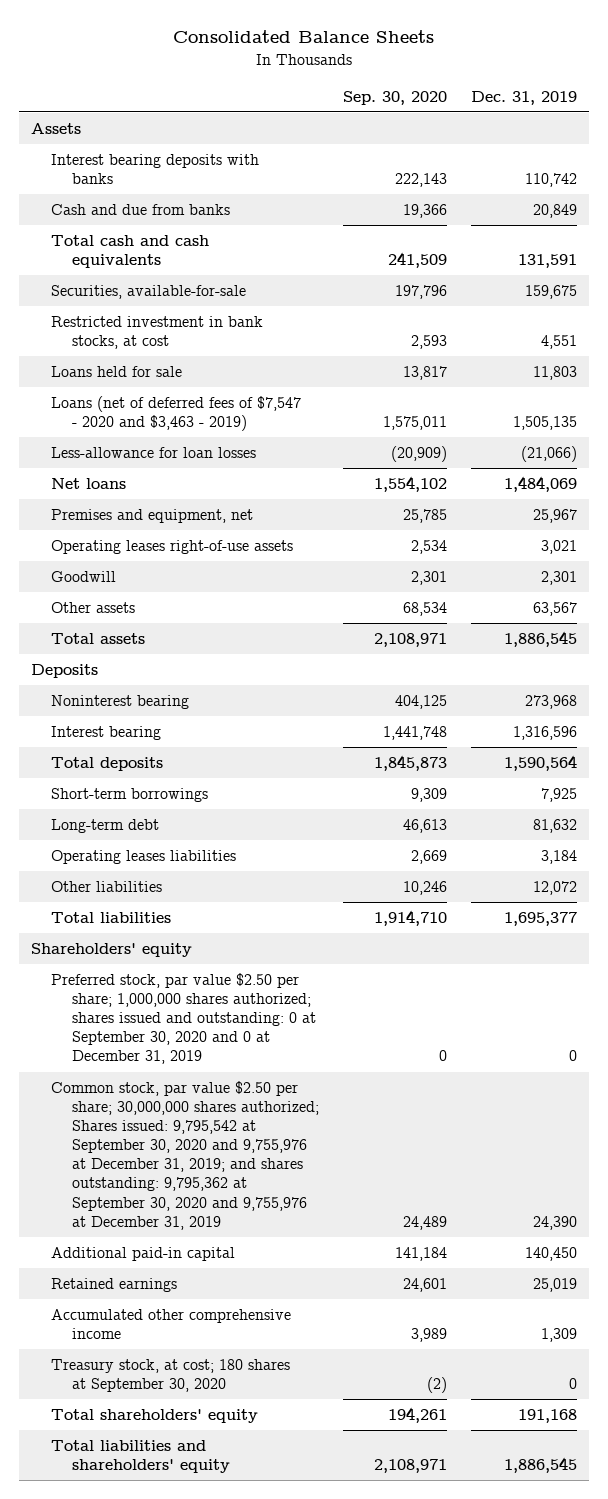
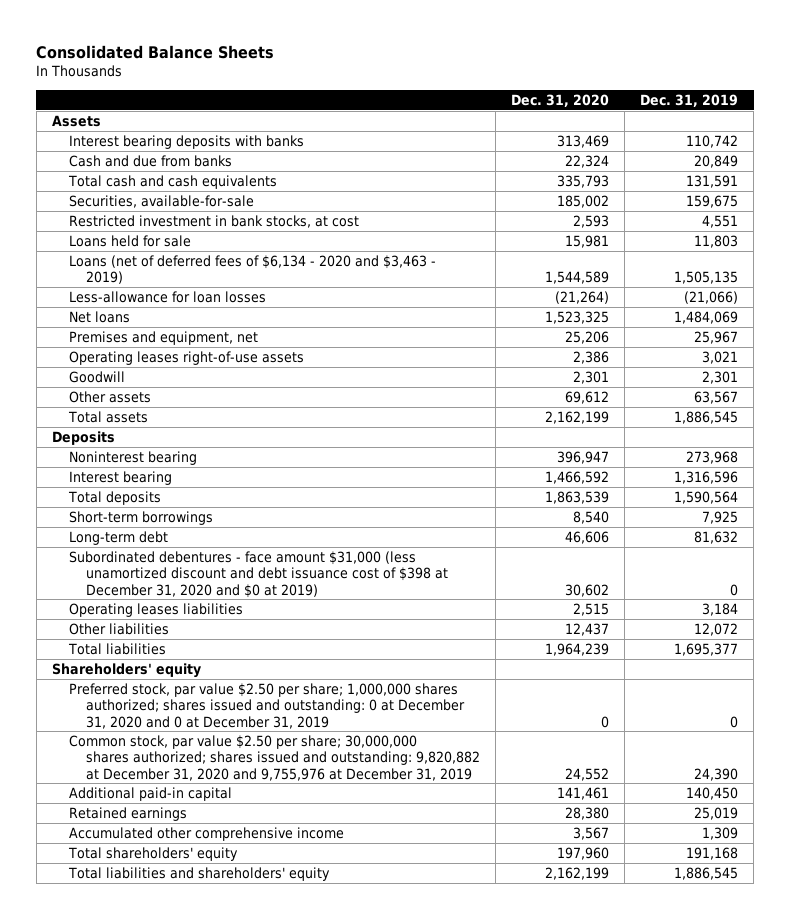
[342,90,447,105] Sep. 30, 2020 -> none
none -> [510,94,609,108] Dec. 31, 2020
[51,396,302,432] Loans (net of deferred fees of $7,547 - 2020 and $3,463 - 2019) -> [68,254,436,285] Loans (net of deferred fees of $6,134 - 2020 and $3,463 - 2019)
none -> [68,550,448,598] Subordinated debentures - face amount $31,000 (less unamortized discount and debt issuance cost of $398 at December 31, 2020 and $0 at 2019)
[51,973,316,1065] Preferred stock, par value $2.50 per share; 1,000,000 shares authorized; shares issued and outstanding: 0 at September 30, 2020 and 0 at December 31, 2019 -> [68,682,465,729] Preferred stock, par value $2.50 per share; 1,000,000 shares authorized; shares issued and outstanding: 0 at December 31, 2020 and 0 at December 31, 2019
[51,1081,319,1230] Common stock, par value $2.50 per share; 30,000,000 shares authorized; Shares issued: 9,795,542 at September 30, 2020 and 9,755,976 at December 31, 2019; and shares outstanding: 9,795,362 at September 30, 2020 and 9,755,976 at December 31, 2019 -> [68,734,480,781] Common stock, par value $2.50 per share; 30,000,000 shares authorized; shares issued and outstanding: 9,820,882 at December 31, 2020 and 9,755,976 at December 31, 2019
[51,1359,291,1393] Treasury stock, at cost; 180 shares at September 30, 2020 -> none

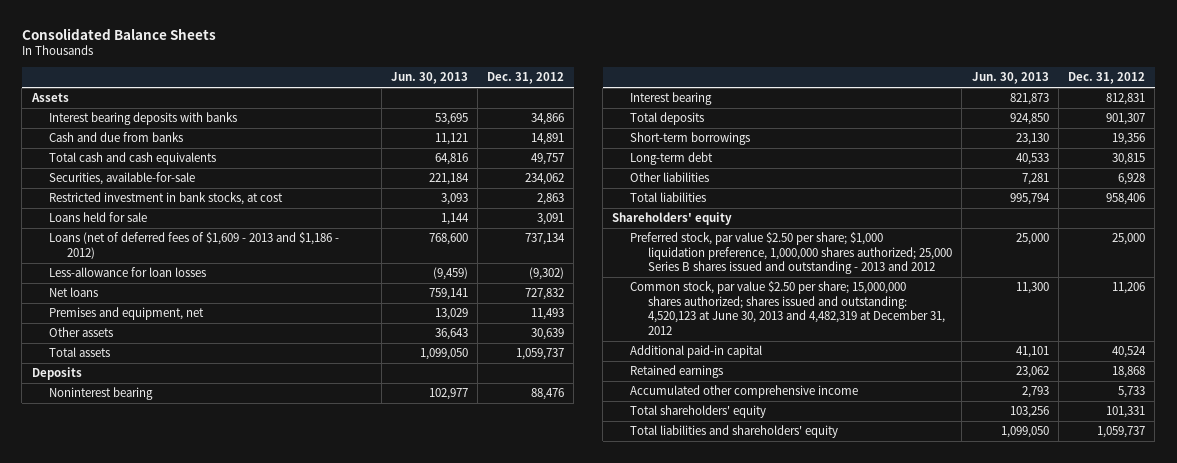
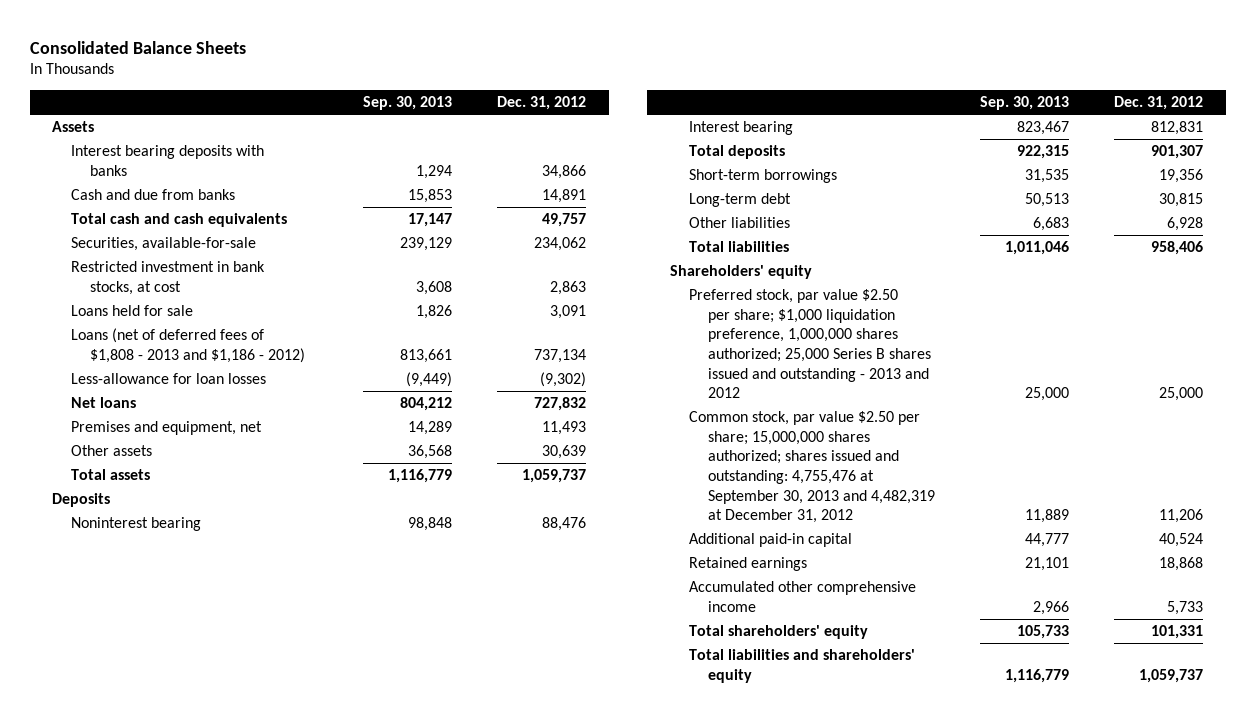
[390,72,468,85] Jun. 30, 2013 -> none
none -> [362,96,452,111] Sep. 30, 2013
[49,232,340,259] Loans (net of deferred fees of $1,609 - 2013 and $1,186 - 2012) -> [71,328,306,363] Loans (net of deferred fees of $1,808 - 2013 and $1,186 - 2012)
[630,281,946,335] Common stock, par value $2.50 per share; 15,000,000 shares authorized; shares issued and outstanding: 4,520,123 at June 30, 2013 and 4,482,319 at December 31, 2012 -> [688,411,935,524] Common stock, par value $2.50 per share; 15,000,000 shares authorized; shares issued and outstanding: 4,755,476 at September 30, 2013 and 4,482,319 at December 31, 2012

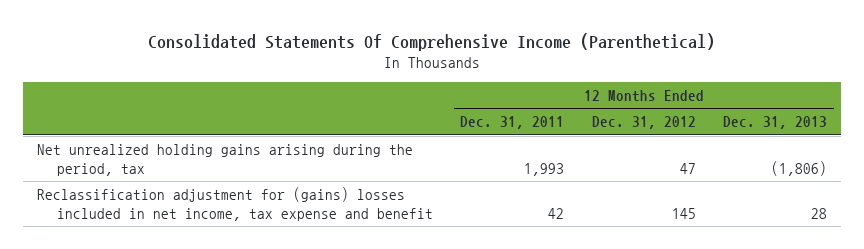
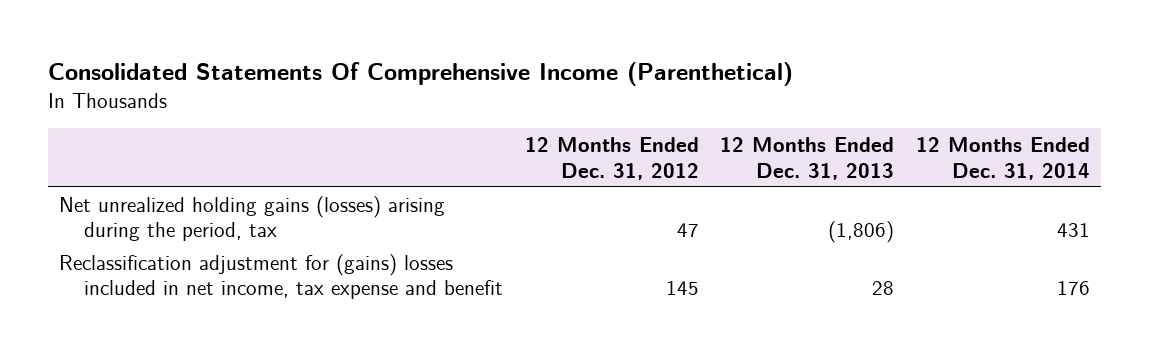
[460,116,565,130] Dec. 31, 2011 -> none
none -> [916,137,1091,180] 12 Months Ended Dec. 31, 2014
[36,143,413,176] Net unrealized holding gains arising during the period, tax -> [59,195,446,242] Net unrealized holding gains (losses) arising during the period, tax

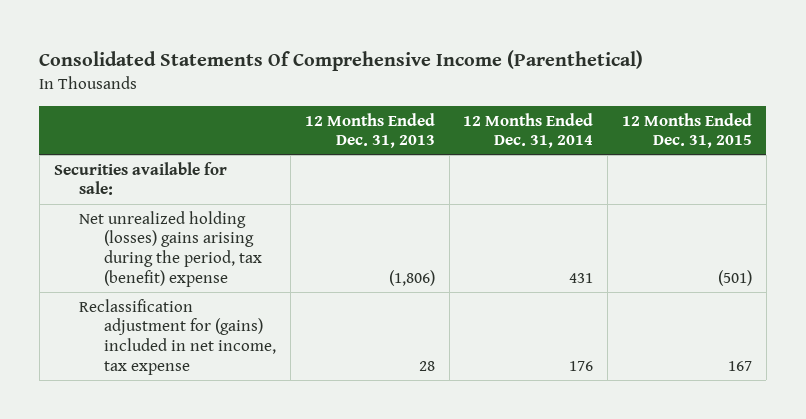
[524,137,699,180] 12 Months Ended Dec. 31, 2012 -> none
none -> [621,112,752,149] 12 Months Ended Dec. 31, 2015
none -> [53,161,227,196] Securities available for sale:
[59,195,446,242] Net unrealized holding gains (losses) arising during the period, tax -> [78,210,263,287] Net unrealized holding (losses) gains arising during the period, tax (benefit) expense
[59,253,503,300] Reclassification adjustment for (gains) losses included in net income, tax expense and benefit -> [78,298,277,375] Reclassification adjustment for (gains) included in net income, tax expense

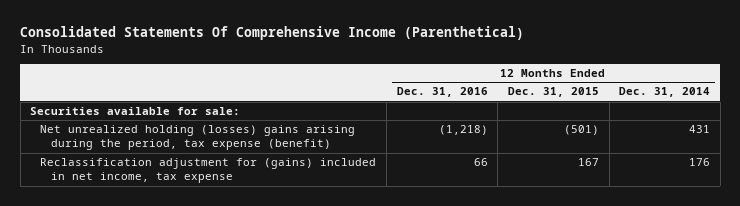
[304,112,435,149] 12 Months Ended Dec. 31, 2013 -> none
none -> [396,87,488,98] Dec. 31, 2016
[78,210,263,287] Net unrealized holding (losses) gains arising during the period, tax (benefit) expense -> [40,125,356,151] Net unrealized holding (losses) gains arising during the period, tax expense (benefit)

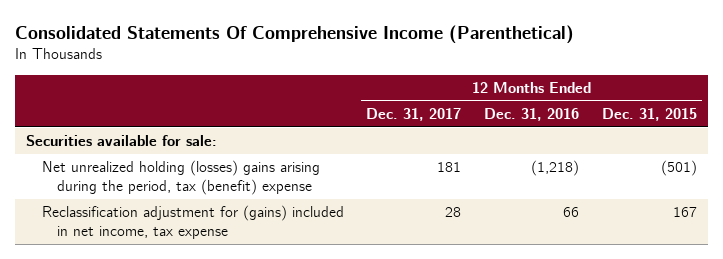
[619,87,711,98] Dec. 31, 2014 -> none
none -> [366,108,462,122] Dec. 31, 2017
[40,125,356,151] Net unrealized holding (losses) gains arising during the period, tax expense (benefit) -> [41,160,320,196] Net unrealized holding (losses) gains arising during the period, tax (benefit) expense

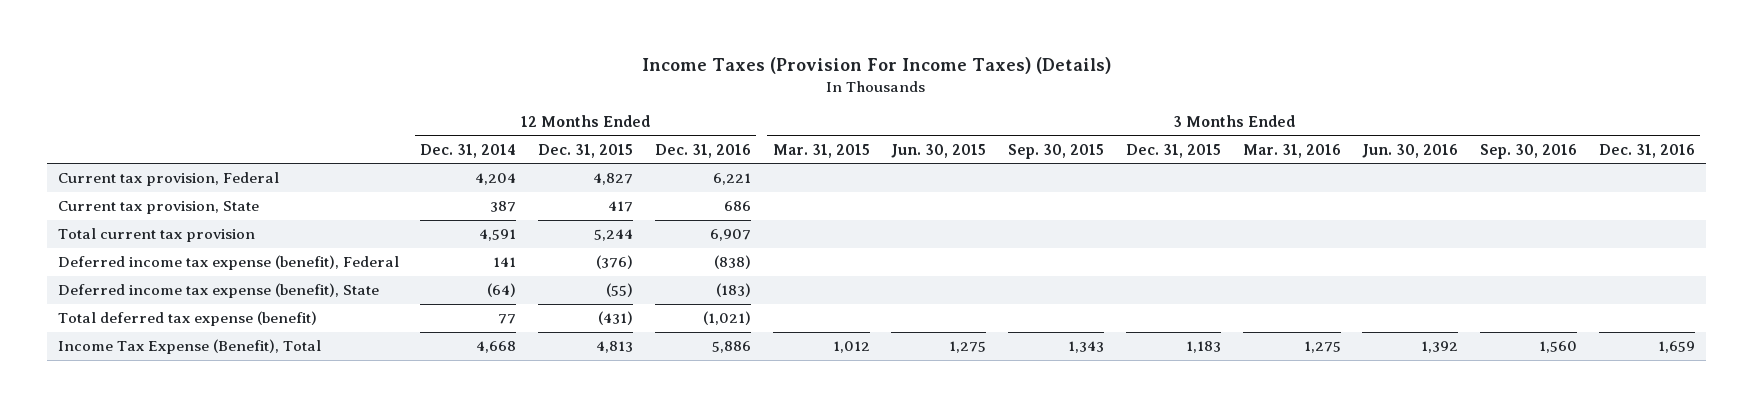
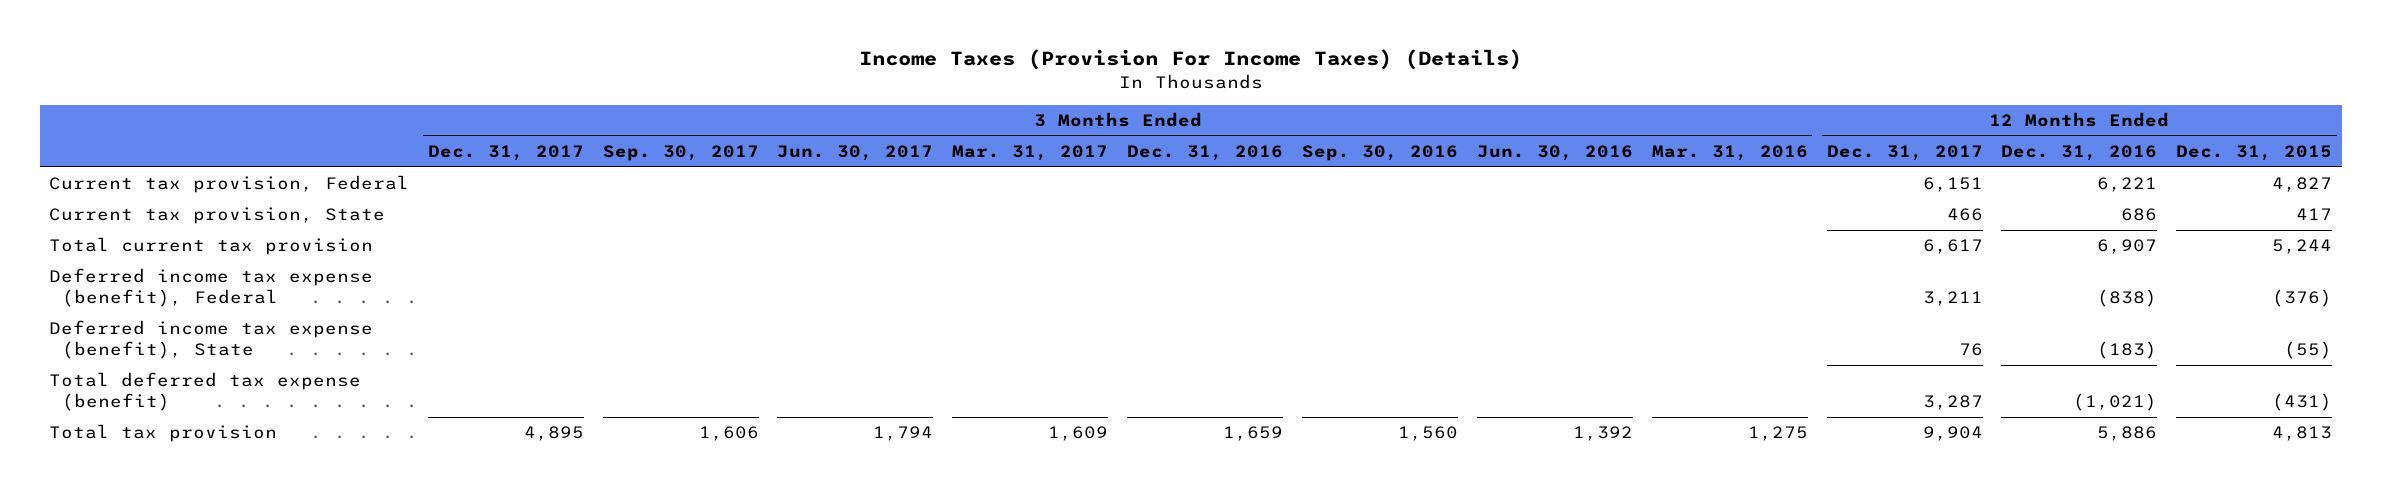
[420,143,517,158] Dec. 31, 2014 -> none
[772,143,870,158] Mar. 31, 2015 -> none
[891,143,987,158] Jun. 30, 2015 -> none
[1008,143,1105,159] Sep. 30, 2015 -> none
[1125,143,1221,158] Dec. 31, 2015 -> none
none -> [427,145,584,162] Dec. 31, 2017
none -> [602,145,759,162] Sep. 30, 2017
none -> [777,145,934,162] Jun. 30, 2017
none -> [952,145,1109,162] Mar. 31, 2017
none -> [1826,145,1983,162] Dec. 31, 2017
[57,339,321,355] Income Tax Expense (Benefit), Total -> [48,424,277,443] Total tax provision

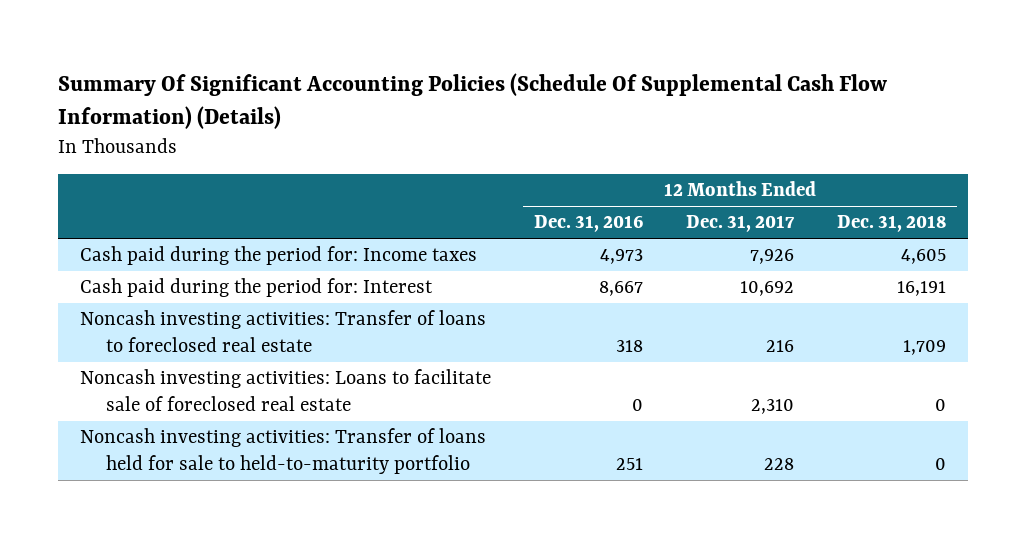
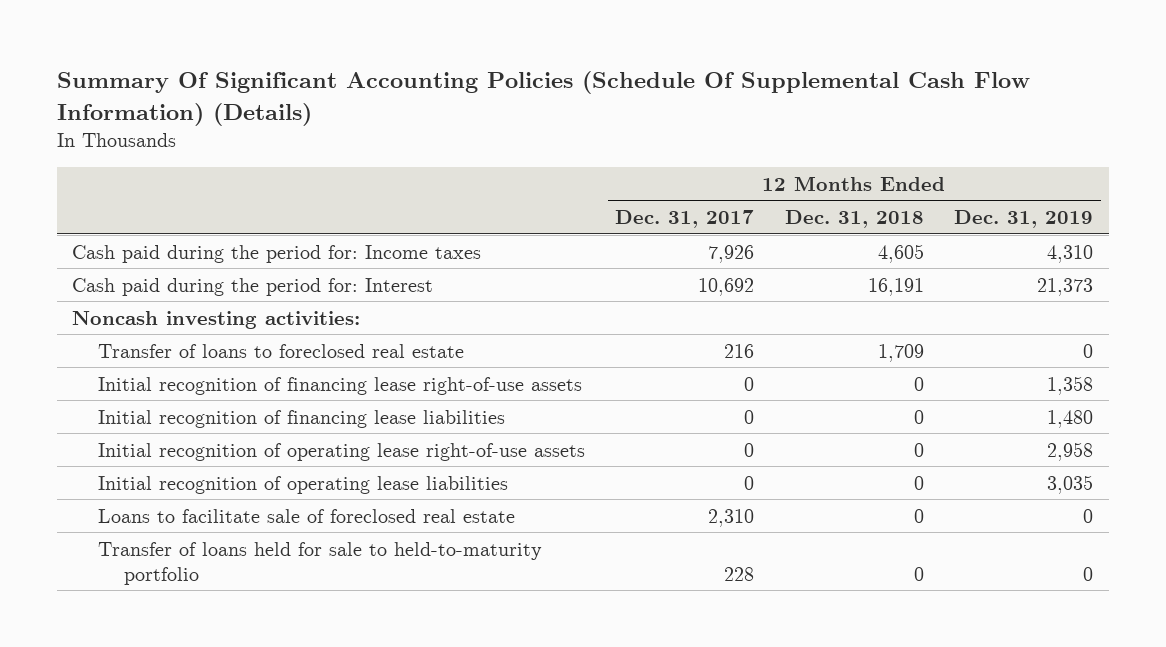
[533,215,643,233] Dec. 31, 2016 -> none
none -> [954,210,1094,229] Dec. 31, 2019
none -> [72,310,361,329] Noncash investing activities:
[79,310,486,352] Noncash investing activities: Transfer of loans to foreclosed real estate -> [98,343,465,358] Transfer of loans to foreclosed real estate
none -> [98,376,583,395] Initial recognition of financing lease right-of-use assets
none -> [98,409,506,428] Initial recognition of financing lease liabilities
none -> [98,442,586,461] Initial recognition of operating lease right-of-use assets
none -> [98,475,509,494] Initial recognition of operating lease liabilities
[79,369,491,411] Noncash investing activities: Loans to facilitate sale of foreclosed real estate -> [98,508,516,523] Loans to facilitate sale of foreclosed real estate
[79,428,486,474] Noncash investing activities: Transfer of loans held for sale to held-to-maturity portfolio -> [98,541,543,585] Transfer of loans held for sale to held-to-maturity portfolio

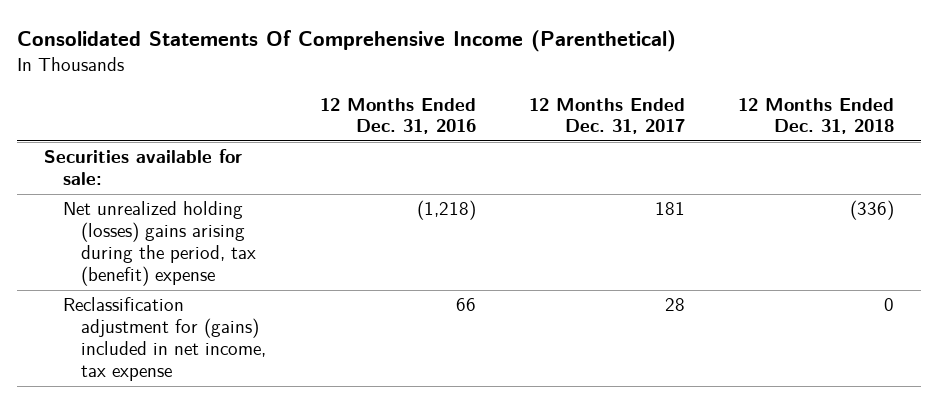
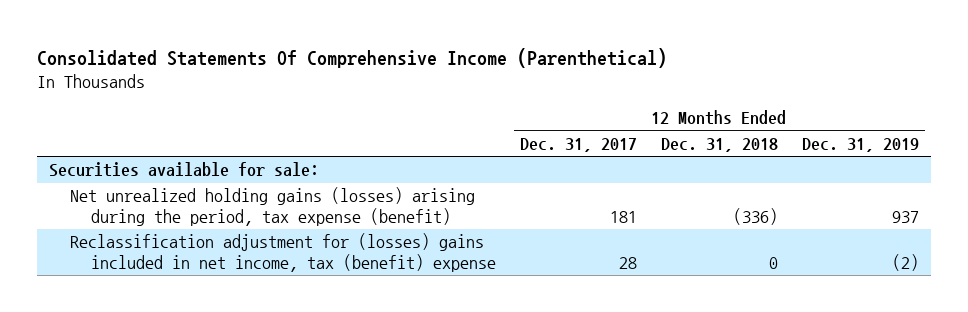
[319,97,476,135] 12 Months Ended Dec. 31, 2016 -> none
none -> [801,138,919,153] Dec. 31, 2019
[62,201,257,287] Net unrealized holding (losses) gains arising during the period, tax (benefit) expense -> [69,187,475,227] Net unrealized holding gains (losses) arising during the period, tax expense (benefit)
[62,297,267,382] Reclassification adjustment for (gains) included in net income, tax expense -> [69,233,496,273] Reclassification adjustment for (losses) gains included in net income, tax (benefit) expense

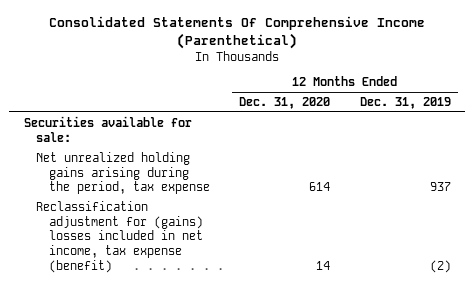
[519,138,637,153] Dec. 31, 2017 -> none
[660,138,778,153] Dec. 31, 2018 -> none
none -> [239,97,331,110] Dec. 31, 2020
[69,187,475,227] Net unrealized holding gains (losses) arising during the period, tax expense (benefit) -> [36,151,210,195] Net unrealized holding gains arising during the period, tax expense
[69,233,496,273] Reclassification adjustment for (losses) gains included in net income, tax (benefit) expense -> [36,200,203,273] Reclassification adjustment for (gains) losses included in net income, tax expense (benefit)

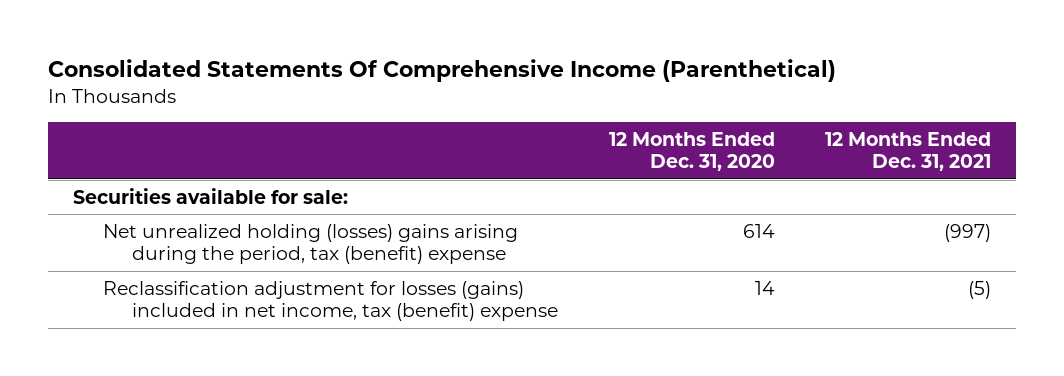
[359,97,451,110] Dec. 31, 2019 -> none
none -> [824,132,991,172] 12 Months Ended Dec. 31, 2021
[36,151,210,195] Net unrealized holding gains arising during the period, tax expense -> [102,223,518,265] Net unrealized holding (losses) gains arising during the period, tax (benefit) expense
[36,200,203,273] Reclassification adjustment for (gains) losses included in net income, tax expense (benefit) -> [102,280,559,322] Reclassification adjustment for losses (gains) included in net income, tax (benefit) expense

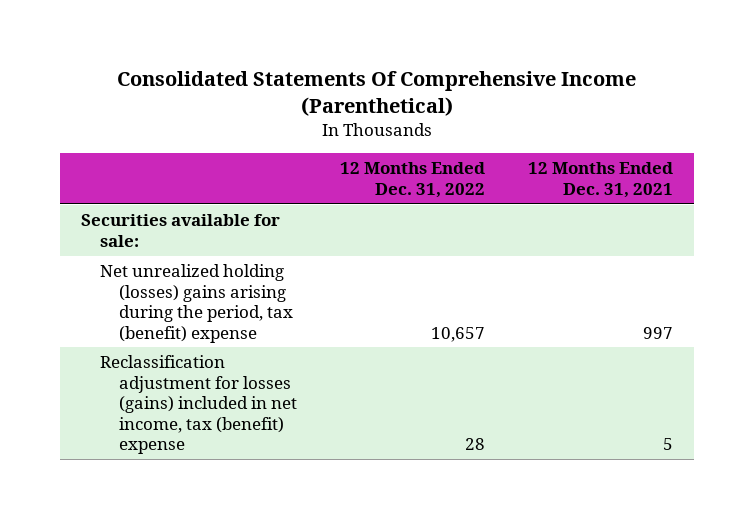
[608,132,775,172] 12 Months Ended Dec. 31, 2020 -> none
none -> [340,162,486,198] 12 Months Ended Dec. 31, 2022
[943,223,991,242] (997) -> [642,326,673,339] 997
[967,280,991,299] (5) -> [662,438,673,451] 5

